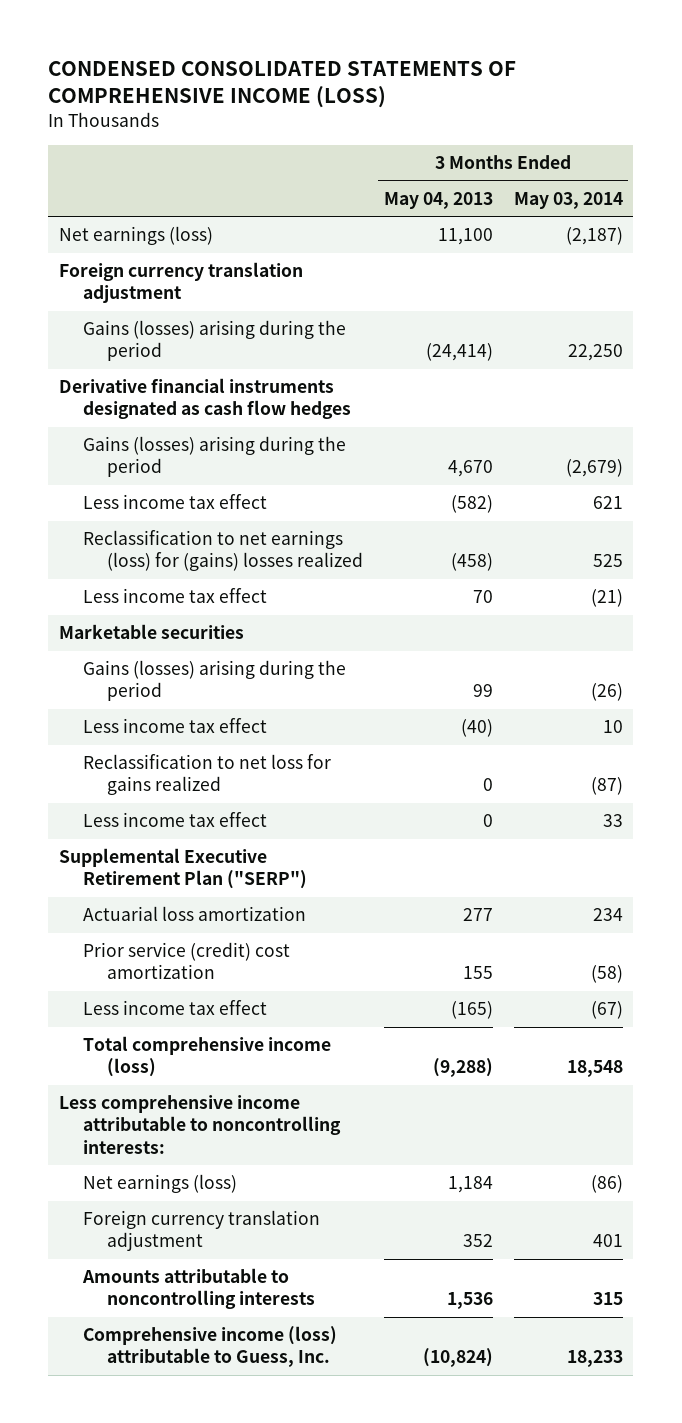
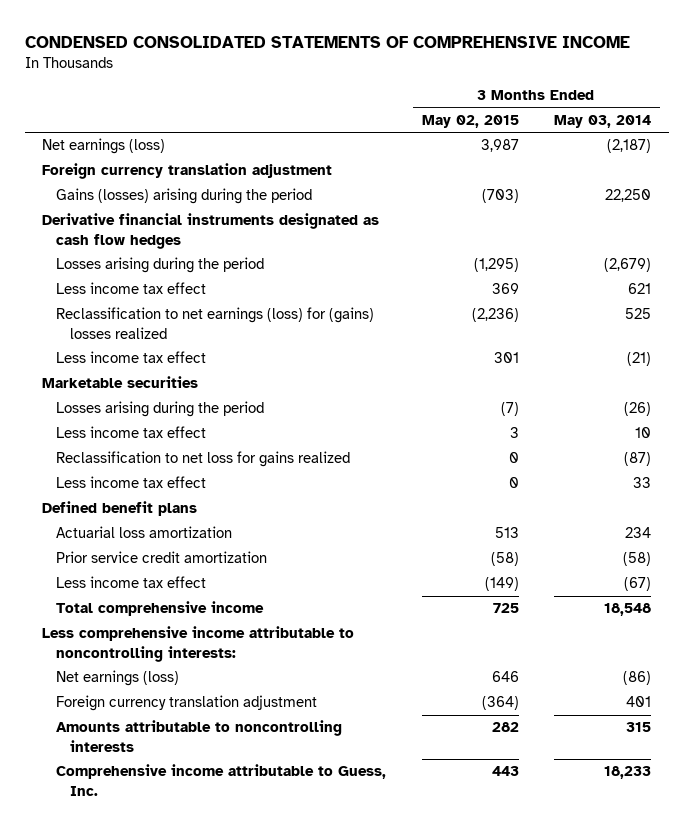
[48,60,517,109] CONDENSED CONSOLIDATED STATEMENTS OF COMPREHENSIVE INCOME (LOSS) -> [24,35,630,48] CONDENSED CONSOLIDATED STATEMENTS OF COMPREHENSIVE INCOME
[383,191,493,209] May 04, 2013 -> none
none -> [421,114,519,128] May 02, 2015
[82,436,346,478] Gains (losses) arising during the period -> [56,257,265,274] Losses arising during the period
[82,660,346,702] Gains (losses) arising during the period -> [56,401,265,418] Losses arising during the period
[58,848,307,890] Supplemental Executive Retirement Plan ("SERP") -> [42,501,198,517] Defined benefit plans
[82,942,290,980] Prior service (credit) cost amortization -> [56,551,268,564] Prior service credit amortization
[82,1036,331,1078] Total comprehensive income (loss) -> [56,601,265,617] Total comprehensive income
[82,1326,337,1368] Comprehensive income (loss) attributable to Guess, Inc. -> [56,764,387,796] Comprehensive income attributable to Guess, Inc.

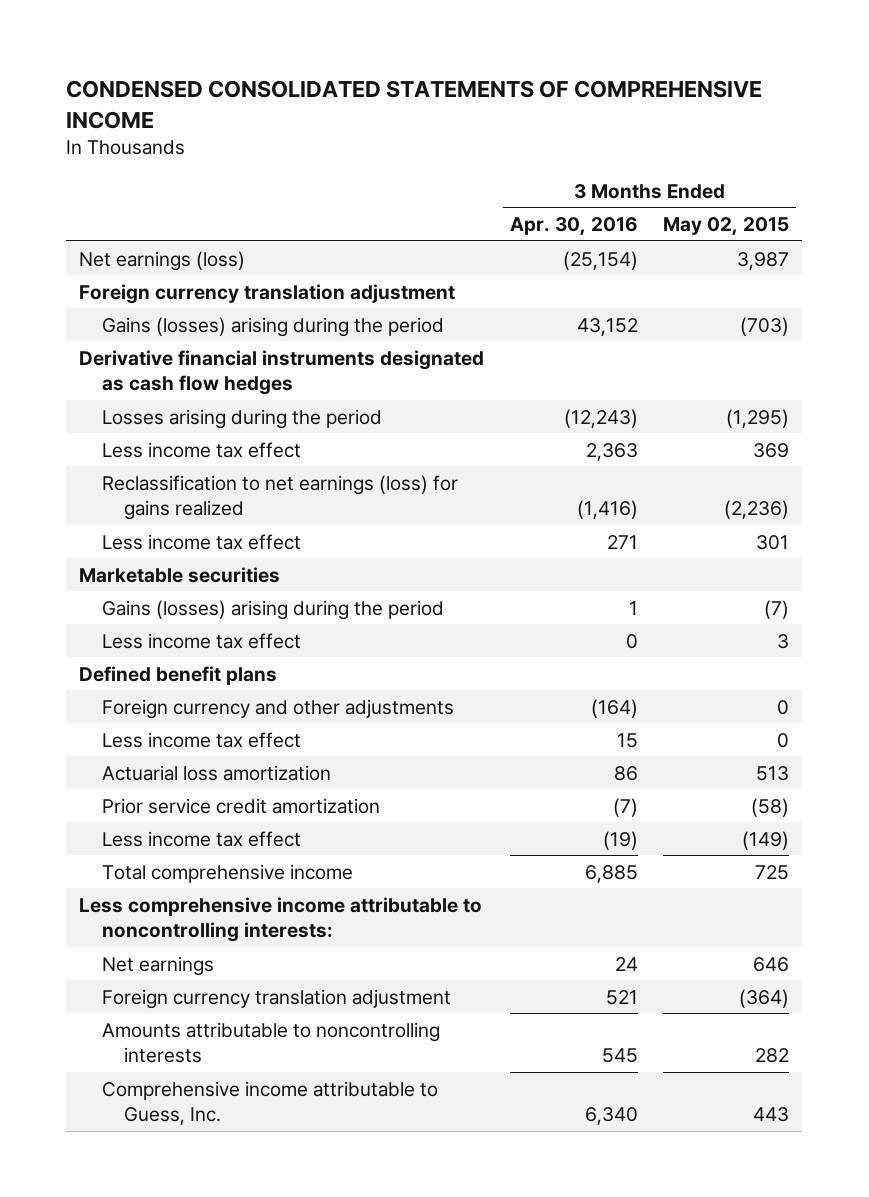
[553,114,651,128] May 03, 2014 -> none
none -> [509,216,638,236] Apr. 30, 2016
[56,307,375,339] Reclassification to net earnings (loss) for (gains) losses realized -> [101,474,458,520] Reclassification to net earnings (loss) for gains realized
[56,401,265,418] Losses arising during the period -> [101,599,444,620] Gains (losses) arising during the period
[56,451,351,468] Reclassification to net loss for gains realized -> none
none -> [101,698,454,719] Foreign currency and other adjustments
[56,476,207,489] Less income tax effect -> [101,731,301,748] Less income tax effect
[56,670,180,687] Net earnings (loss) -> [101,955,214,976] Net earnings

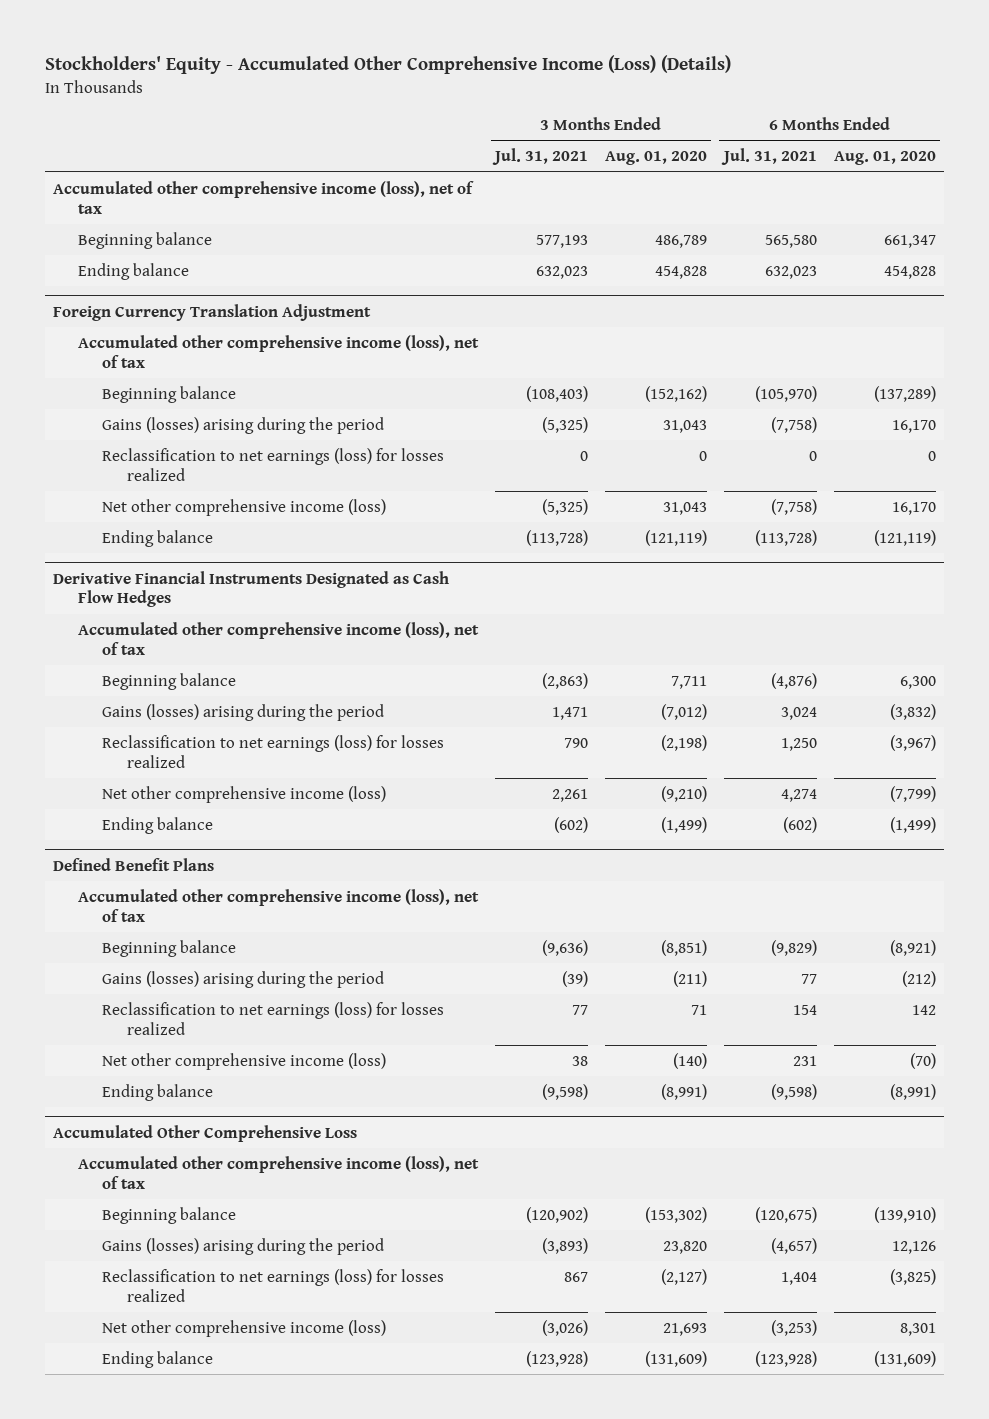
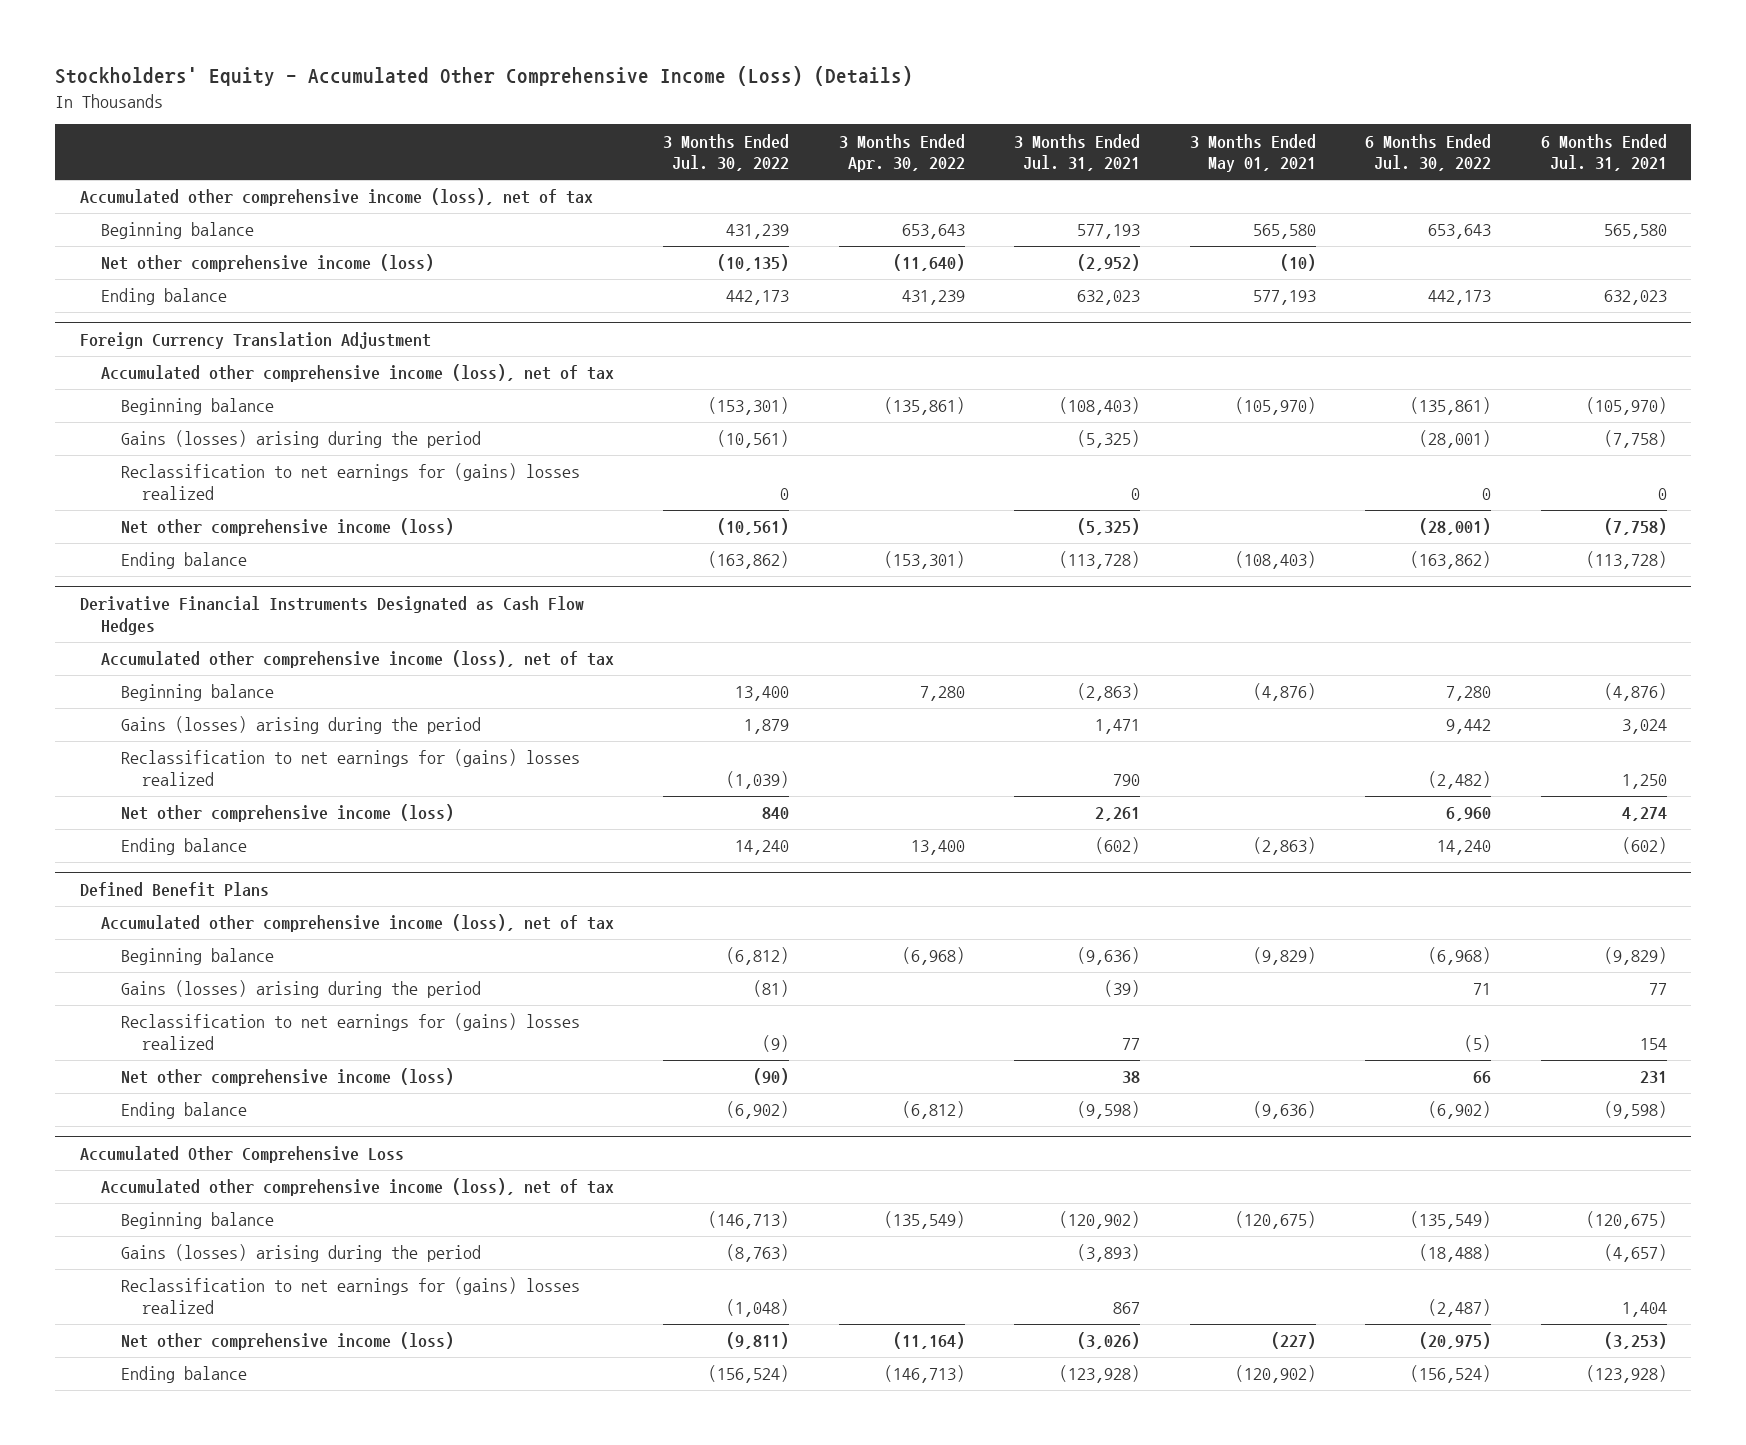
[604,151,707,166] Aug. 01, 2020 -> none
[833,151,936,166] Aug. 01, 2020 -> none
none -> [663,133,790,172] 3 Months Ended Jul. 30, 2022
none -> [838,133,965,173] 3 Months Ended Apr. 30, 2022
none -> [1189,133,1316,173] 3 Months Ended May 01, 2021
none -> [1365,133,1492,172] 6 Months Ended Jul. 30, 2022
none -> [100,254,434,273] Net other comprehensive income (loss)
[102,447,445,481] Reclassification to net earnings (loss) for losses realized -> [121,463,581,500] Reclassification to net earnings for (gains) losses realized
[102,734,445,768] Reclassification to net earnings (loss) for losses realized -> [121,749,581,786] Reclassification to net earnings for (gains) losses realized
[102,1001,445,1035] Reclassification to net earnings (loss) for losses realized -> [121,1013,581,1050] Reclassification to net earnings for (gains) losses realized
[102,1268,445,1302] Reclassification to net earnings (loss) for losses realized -> [121,1277,581,1314] Reclassification to net earnings for (gains) losses realized

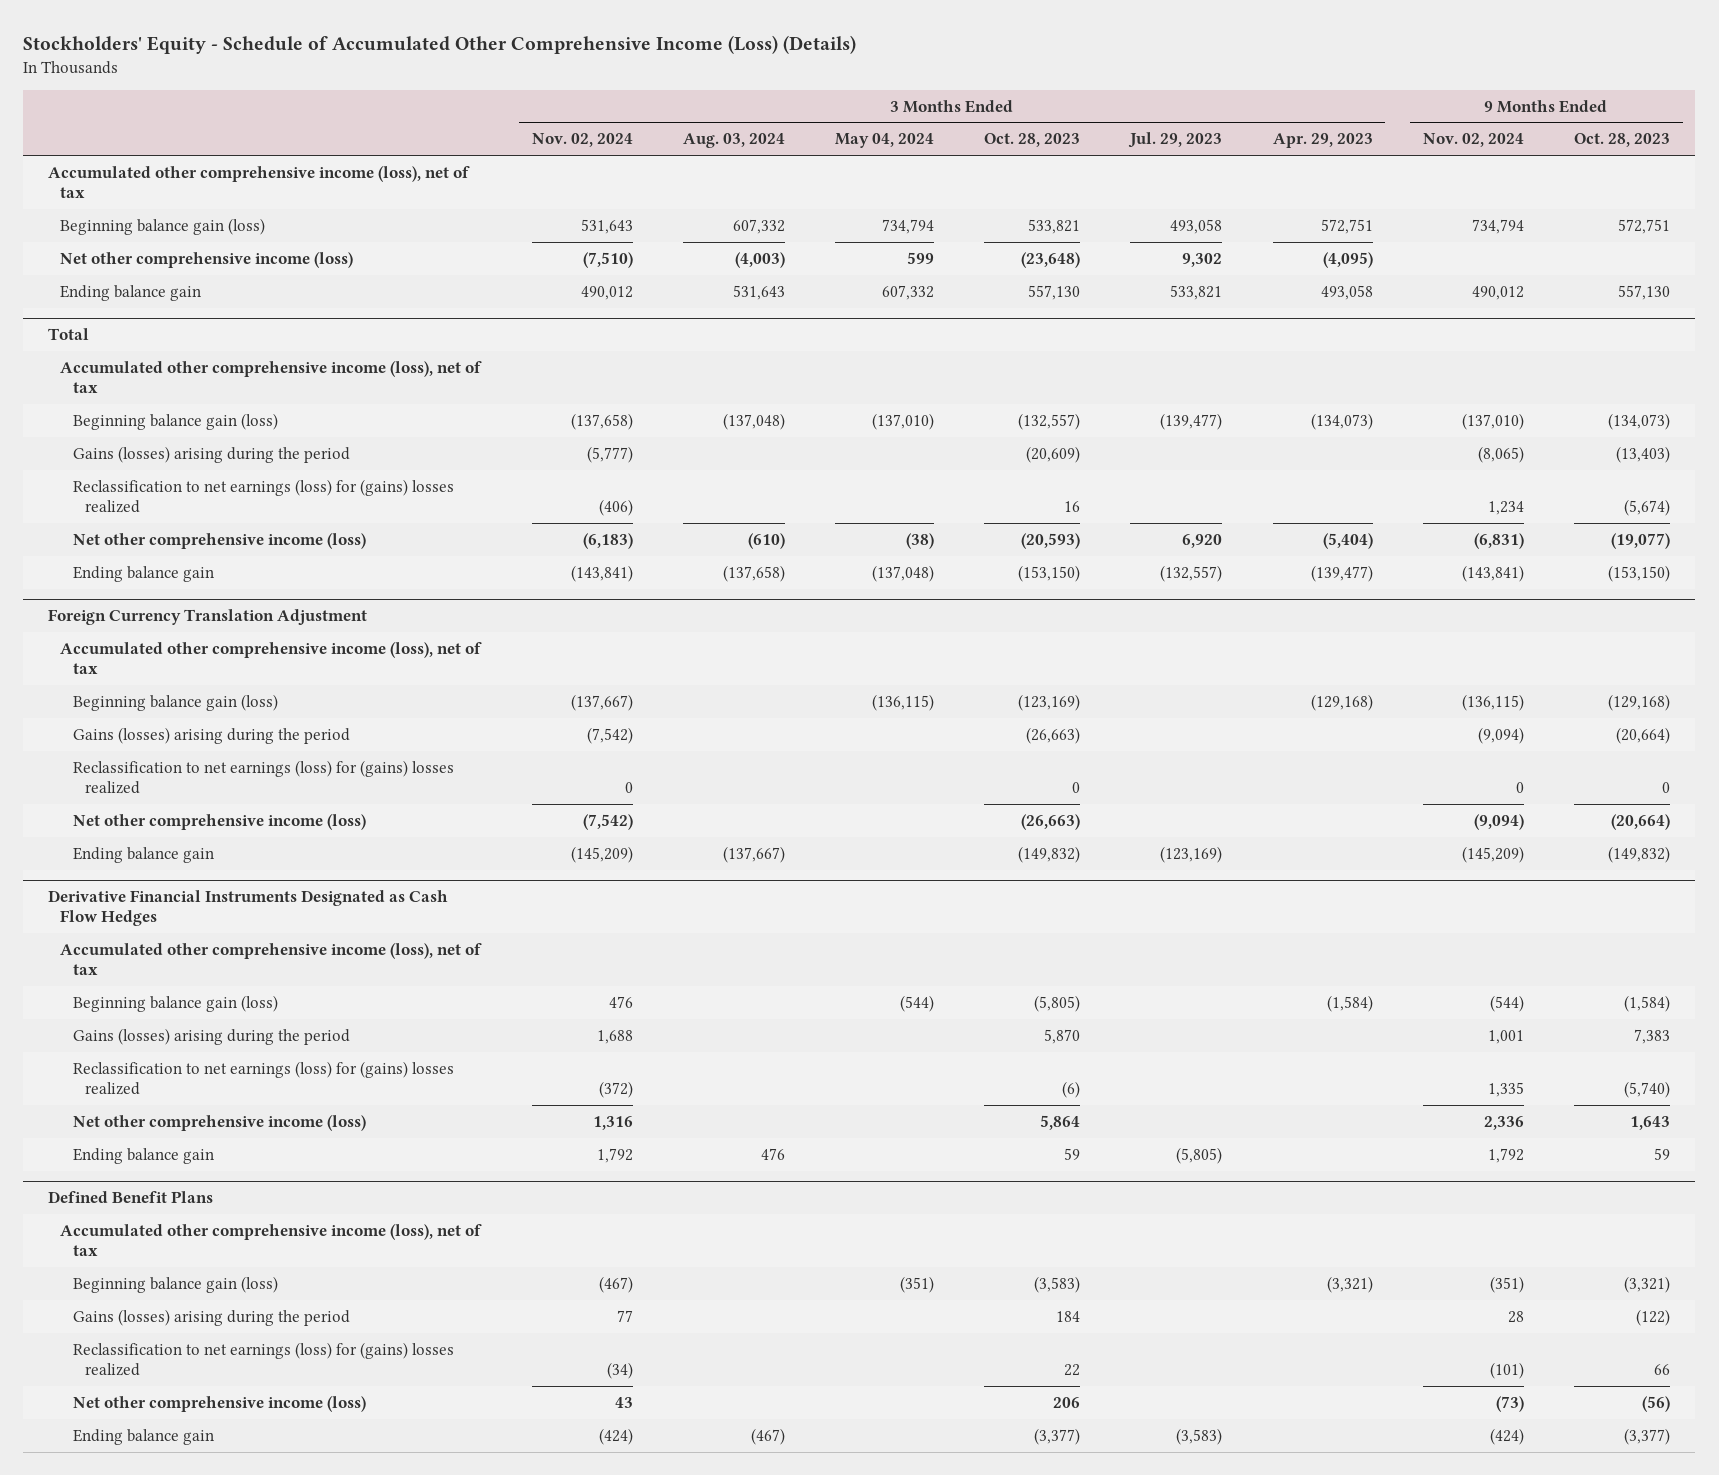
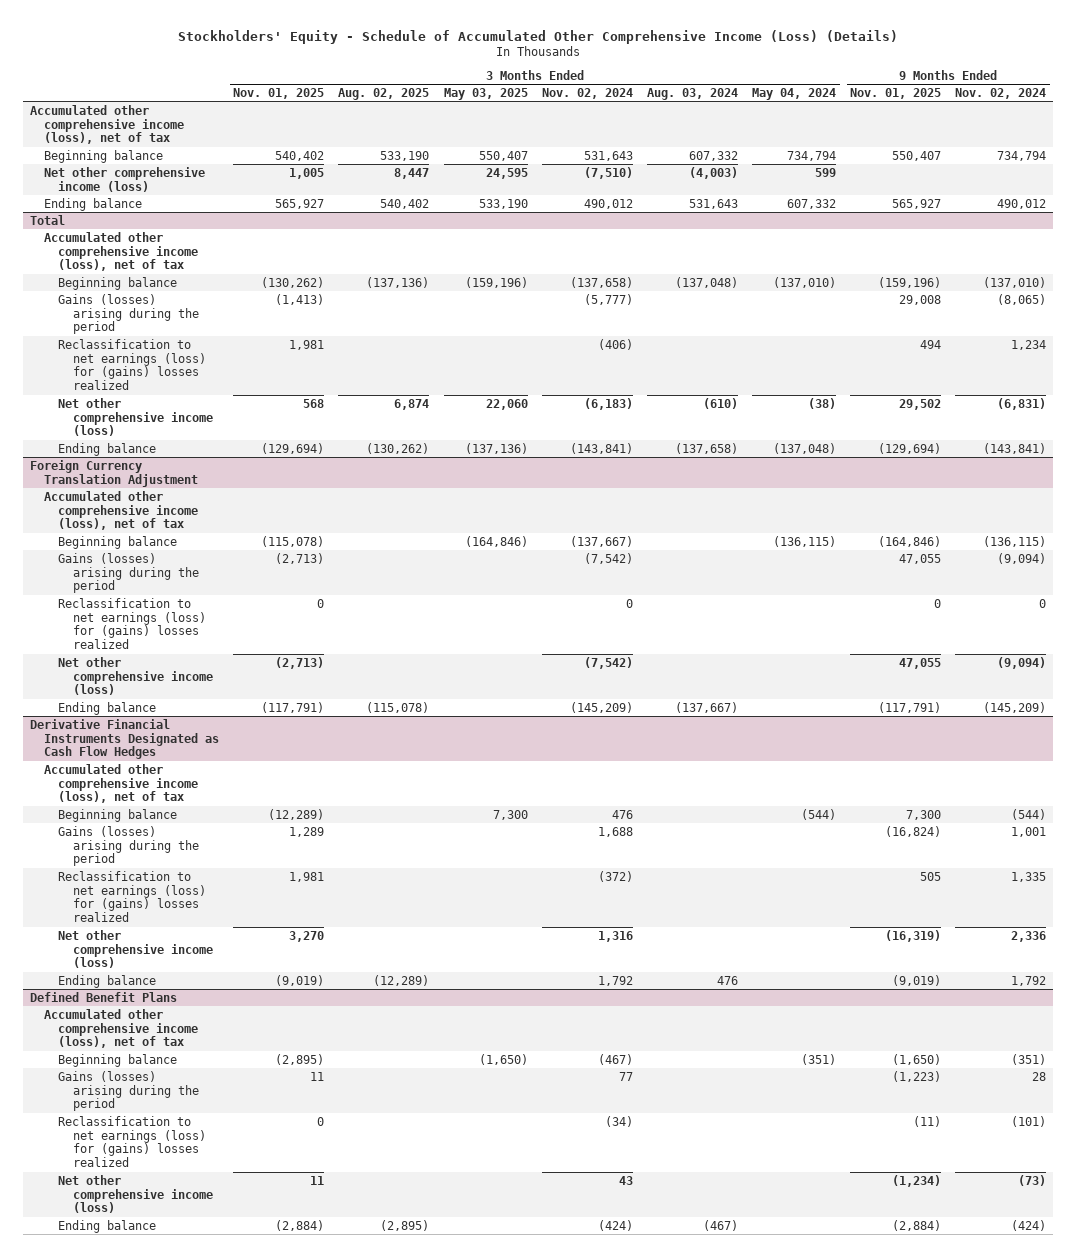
[984,133,1081,148] Oct. 28, 2023 -> none
[1128,132,1223,149] Jul. 29, 2023 -> none
[1272,133,1373,149] Apr. 29, 2023 -> none
[1574,133,1671,148] Oct. 28, 2023 -> none
none -> [233,87,325,99] Nov. 01, 2025
none -> [338,87,430,100] Aug. 02, 2025
none -> [443,87,528,100] May 03, 2025
none -> [850,87,942,99] Nov. 01, 2025
[60,217,266,235] Beginning balance gain (loss) -> [44,149,164,163] Beginning balance
[60,284,202,301] Ending balance gain -> [44,197,143,211] Ending balance
[72,412,278,430] Beginning balance gain (loss) -> [58,276,178,290] Beginning balance
[72,565,214,582] Ending balance gain -> [58,442,157,456] Ending balance
[72,693,278,711] Beginning balance gain (loss) -> [58,535,178,549] Beginning balance
[72,846,214,863] Ending balance gain -> [58,701,157,715] Ending balance
[72,994,278,1012] Beginning balance gain (loss) -> [58,808,178,822] Beginning balance
[72,1147,214,1164] Ending balance gain -> [58,974,157,988] Ending balance
[72,1275,278,1293] Beginning balance gain (loss) -> [58,1053,178,1067] Beginning balance
[72,1428,214,1445] Ending balance gain -> [58,1219,157,1233] Ending balance

